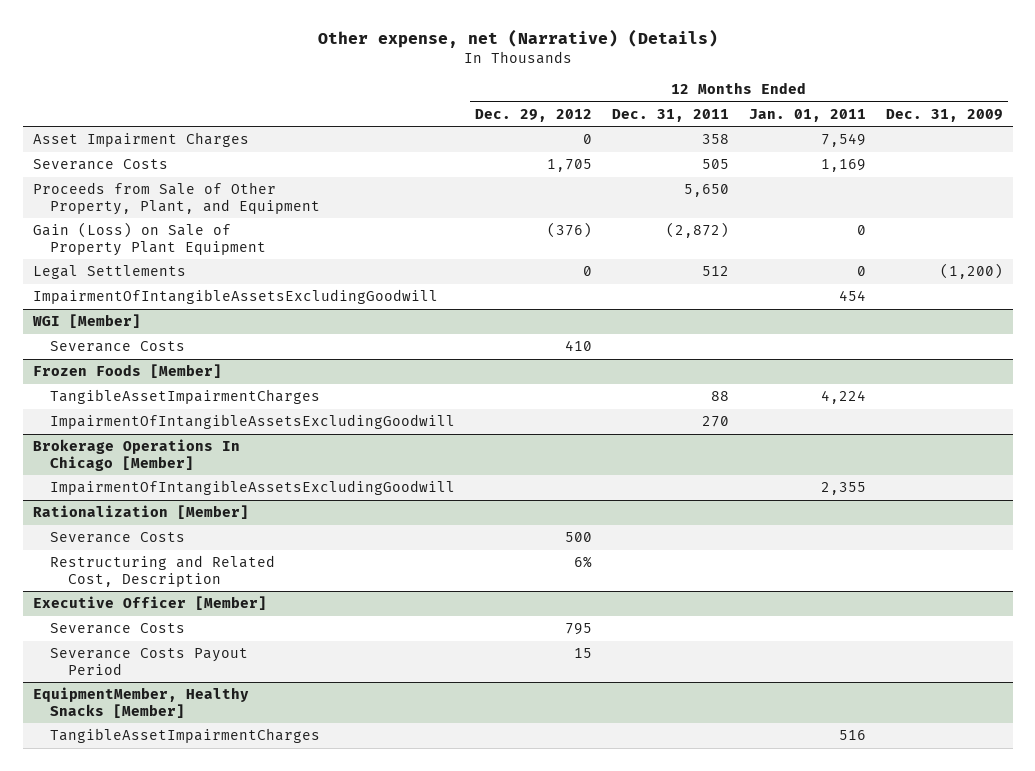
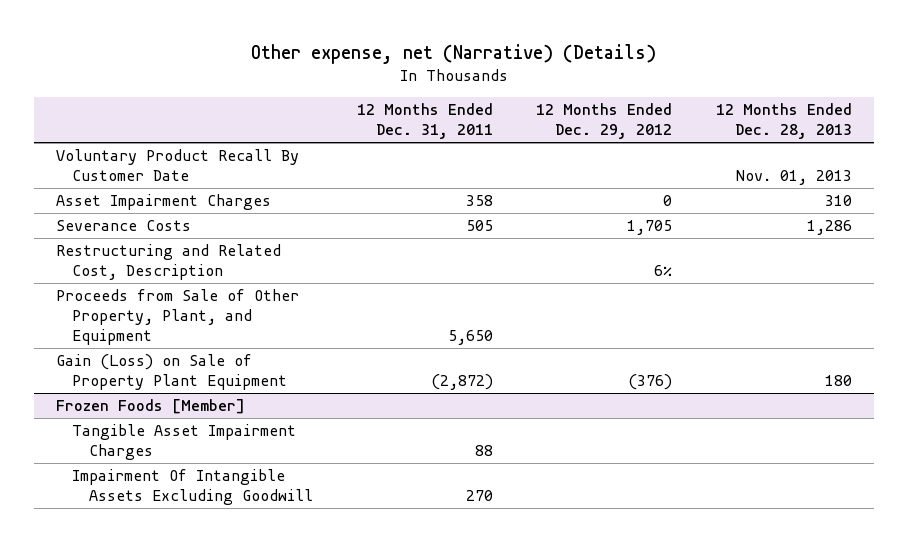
[748,108,866,122] Jan. 01, 2011 -> none
[885,108,1003,122] Dec. 31, 2009 -> none
none -> [715,103,852,140] 12 Months Ended Dec. 28, 2013
none -> [56,149,300,182] Voluntary Product Recall By Customer Date
none -> [56,244,282,281] Restructuring and Related Cost, Description
[32,265,186,280] Legal Settlements -> none
[32,289,438,305] ImpairmentOfIntangibleAssetsExcludingGoodwill -> none
[31,314,141,329] WGI [Member] -> none
[50,341,186,353] Severance Costs -> none
[32,439,240,471] Brokerage Operations In Chicago [Member] -> none
[50,480,456,496] ImpairmentOfIntangibleAssetsExcludingGoodwill -> none
[32,505,249,520] Rationalization [Member] -> none
[50,532,186,544] Severance Costs -> none
[50,555,276,587] Restructuring and Related Cost, Description -> none
[32,596,267,611] Executive Officer [Member] -> none
[50,623,186,635] Severance Costs -> none
[50,648,249,675] Severance Costs Payout Period -> none
[32,687,249,718] EquipmentMember, Healthy Snacks [Member] -> none
[50,728,321,744] TangibleAssetImpairmentCharges -> none
[50,389,321,405] TangibleAssetImpairmentCharges -> [72,424,297,461] Tangible Asset Impairment Charges
[50,414,456,430] ImpairmentOfIntangibleAssetsExcludingGoodwill -> [72,469,313,506] Impairment Of Intangible Assets Excluding Goodwill

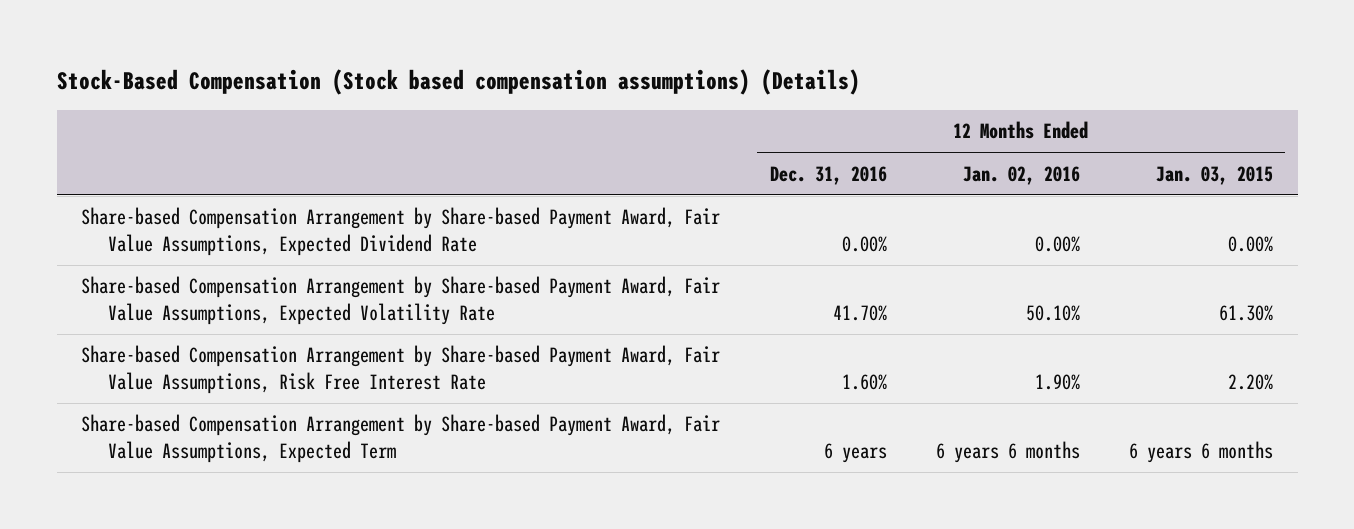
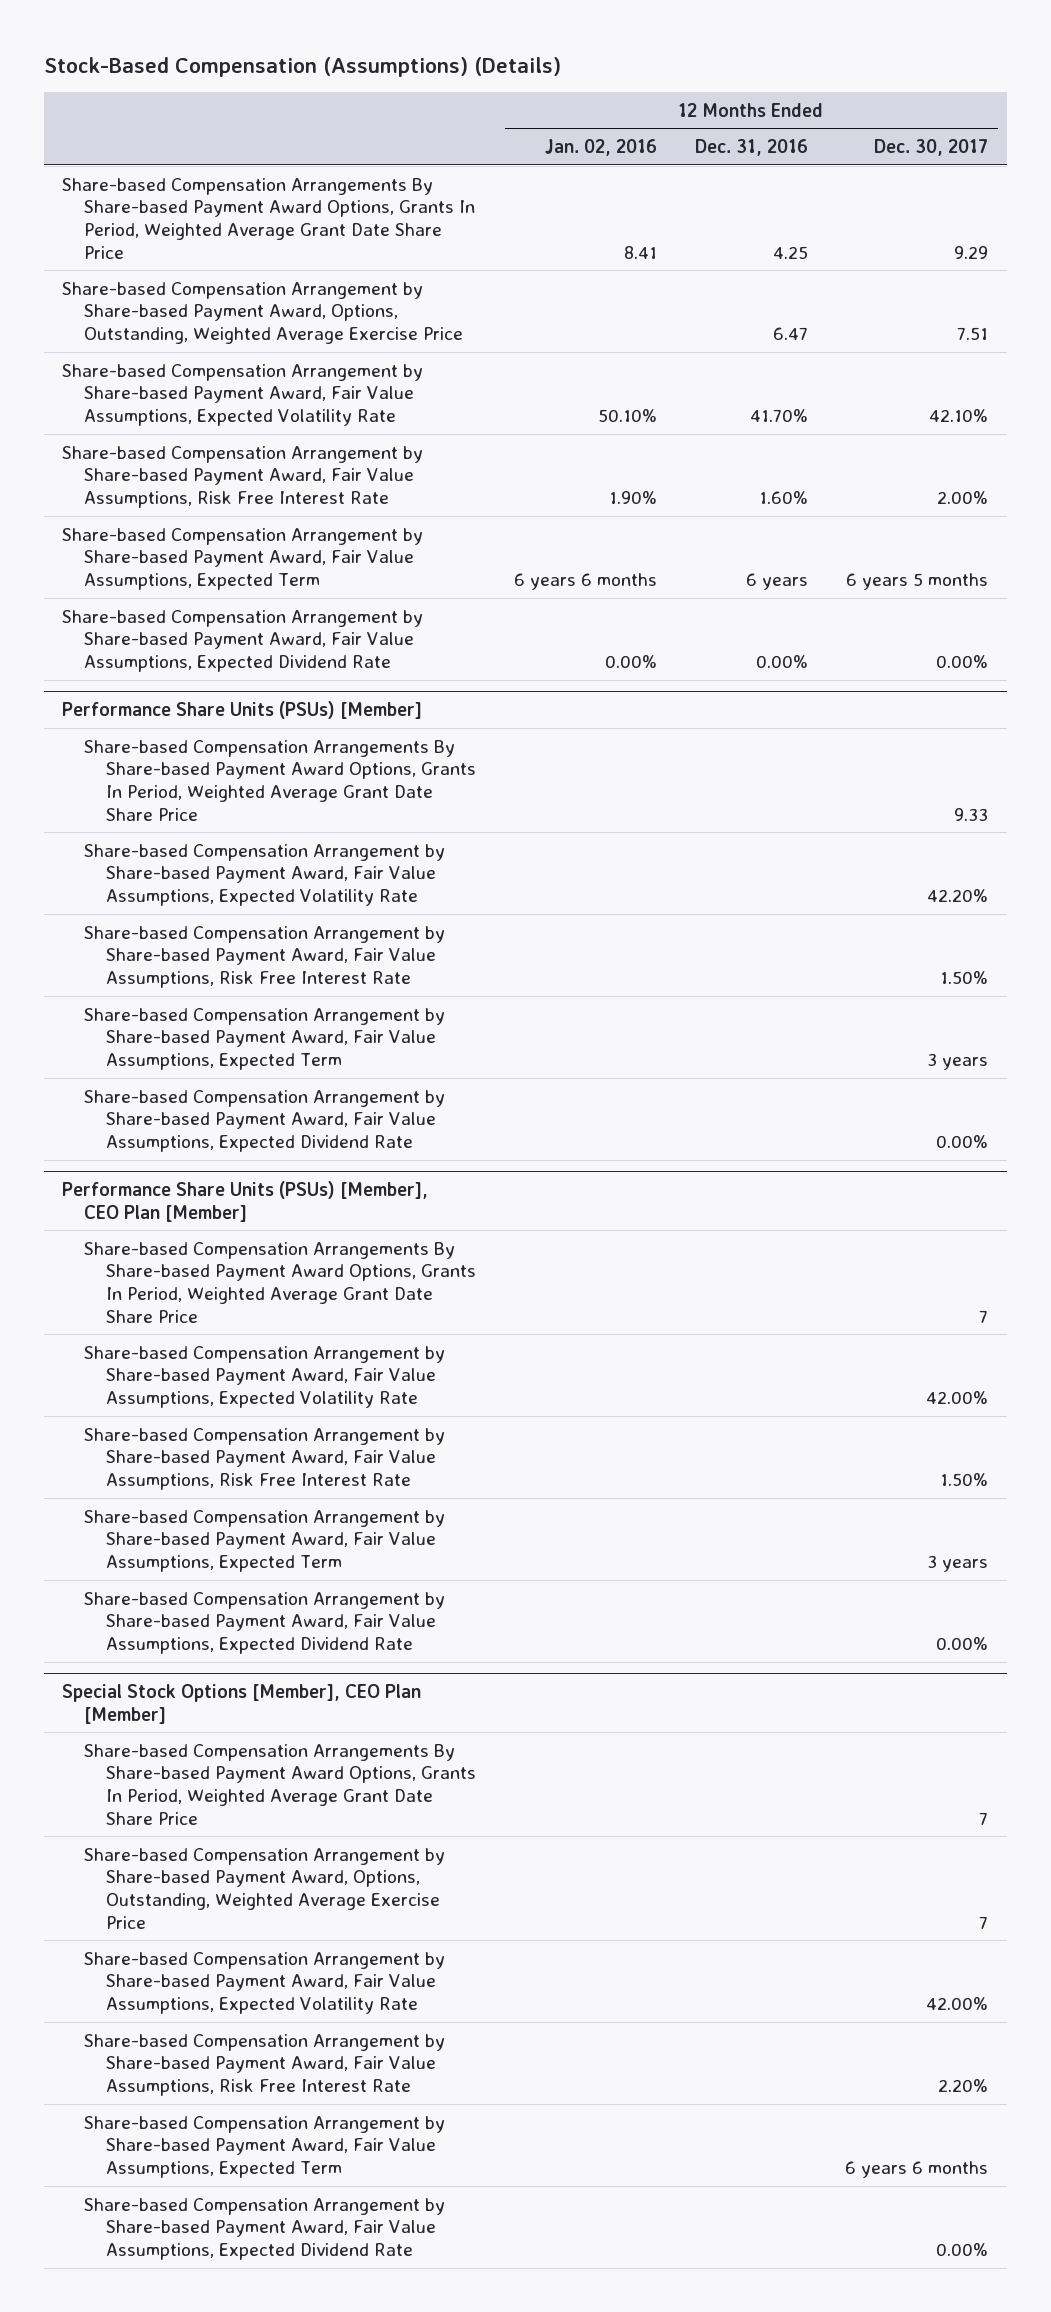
[56,68,860,95] Stock-Based Compensation (Stock based compensation assumptions) (Details) -> [43,57,561,78] Stock-Based Compensation (Assumptions) (Details)
[1155,165,1273,185] Jan. 03, 2015 -> none
none -> [874,139,989,157] Dec. 30, 2017
none -> [62,177,476,259] Share-based Compensation Arrangements By Share-based Payment Award Options, Grants In Period, Weighted Average Grant Date Share Price
none -> [62,281,464,344] Share-based Compensation Arrangement by Share-based Payment Award, Options, Outstanding, Weighted Average Exercise Price
[81,207,721,256] Share-based Compensation Arrangement by Share-based Payment Award, Fair Value Assumptions, Expected Dividend Rate -> [62,609,424,672] Share-based Compensation Arrangement by Share-based Payment Award, Fair Value Assumptions, Expected Dividend Rate
none -> [62,700,423,719] Performance Share Units (PSUs) [Member]
none -> [84,739,477,821] Share-based Compensation Arrangements By Share-based Payment Award Options, Grants In Period, Weighted Average Grant Date Share Price
none -> [84,843,446,906] Share-based Compensation Arrangement by Share-based Payment Award, Fair Value Assumptions, Expected Volatility Rate
none -> [84,925,446,988] Share-based Compensation Arrangement by Share-based Payment Award, Fair Value Assumptions, Risk Free Interest Rate
none -> [84,1007,446,1070] Share-based Compensation Arrangement by Share-based Payment Award, Fair Value Assumptions, Expected Term
none -> [84,1089,446,1152] Share-based Compensation Arrangement by Share-based Payment Award, Fair Value Assumptions, Expected Dividend Rate
none -> [62,1180,429,1222] Performance Share Units (PSUs) [Member], CEO Plan [Member]
none -> [84,1241,477,1323] Share-based Compensation Arrangements By Share-based Payment Award Options, Grants In Period, Weighted Average Grant Date Share Price
none -> [84,1345,446,1408] Share-based Compensation Arrangement by Share-based Payment Award, Fair Value Assumptions, Expected Volatility Rate
none -> [84,1427,446,1490] Share-based Compensation Arrangement by Share-based Payment Award, Fair Value Assumptions, Risk Free Interest Rate
none -> [84,1509,446,1572] Share-based Compensation Arrangement by Share-based Payment Award, Fair Value Assumptions, Expected Term
none -> [84,1591,446,1654] Share-based Compensation Arrangement by Share-based Payment Award, Fair Value Assumptions, Expected Dividend Rate
none -> [62,1683,422,1724] Special Stock Options [Member], CEO Plan [Member]
none -> [84,1743,477,1825] Share-based Compensation Arrangements By Share-based Payment Award Options, Grants In Period, Weighted Average Grant Date Share Price
none -> [84,1847,446,1929] Share-based Compensation Arrangement by Share-based Payment Award, Options, Outstanding, Weighted Average Exercise Price
none -> [84,1951,446,2014] Share-based Compensation Arrangement by Share-based Payment Award, Fair Value Assumptions, Expected Volatility Rate
none -> [84,2033,446,2096] Share-based Compensation Arrangement by Share-based Payment Award, Fair Value Assumptions, Risk Free Interest Rate
none -> [84,2115,446,2178] Share-based Compensation Arrangement by Share-based Payment Award, Fair Value Assumptions, Expected Term
none -> [84,2197,446,2260] Share-based Compensation Arrangement by Share-based Payment Award, Fair Value Assumptions, Expected Dividend Rate

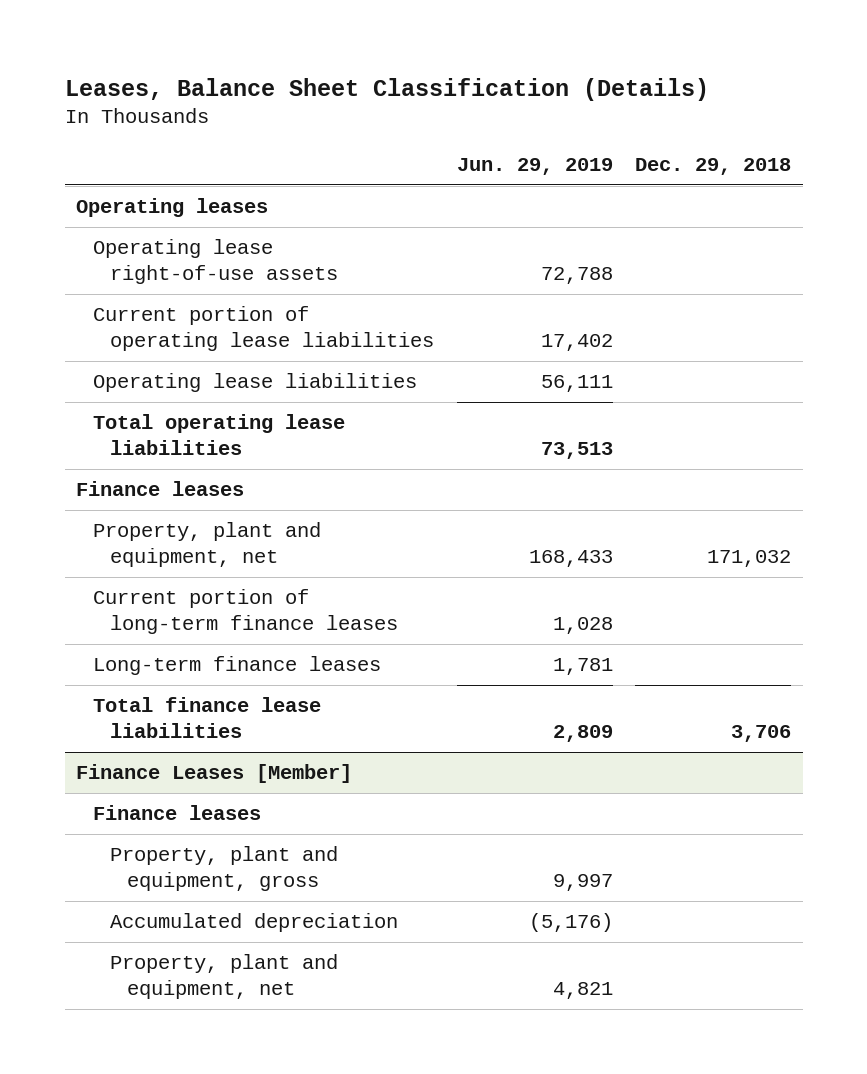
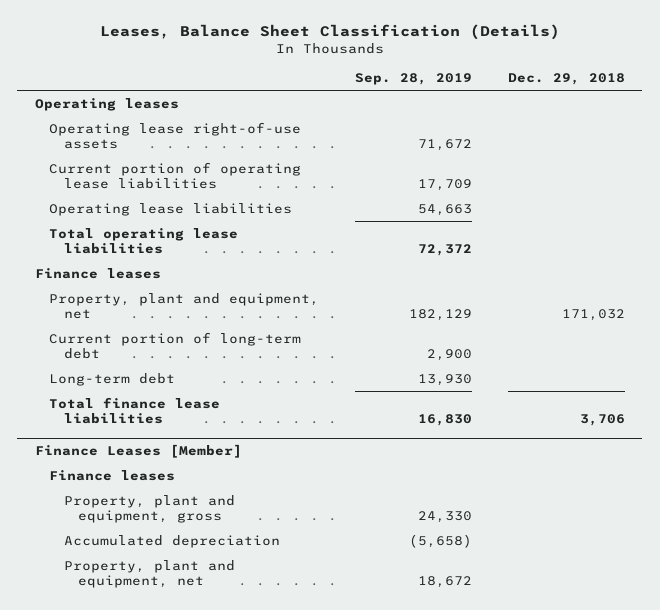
[456,158,613,176] Jun. 29, 2019 -> none
none -> [354,72,472,85] Sep. 28, 2019
[92,589,399,635] Current portion of long-term finance leases -> [49,331,302,360] Current portion of long-term debt
[92,656,381,676] Long-term finance leases -> [49,372,176,386] Long-term debt

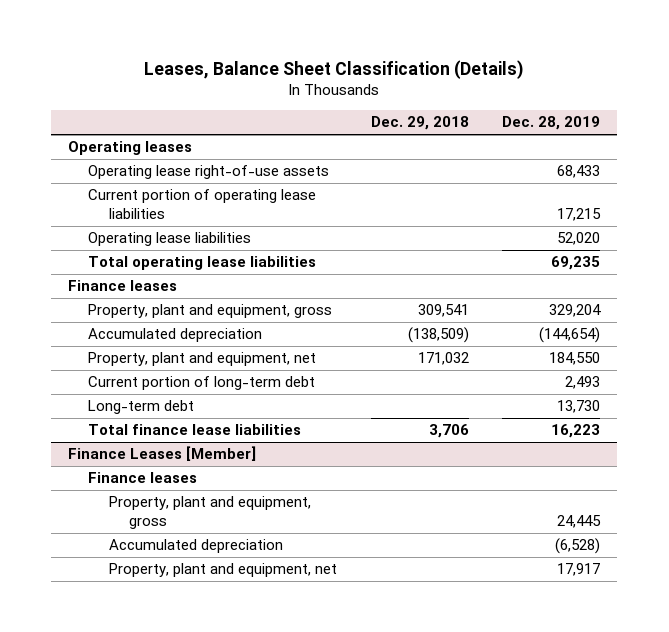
[354,72,472,85] Sep. 28, 2019 -> none
none -> [502,116,601,131] Dec. 28, 2019
none -> [88,304,333,319] Property, plant and equipment, gross
none -> [88,328,263,343] Accumulated depreciation

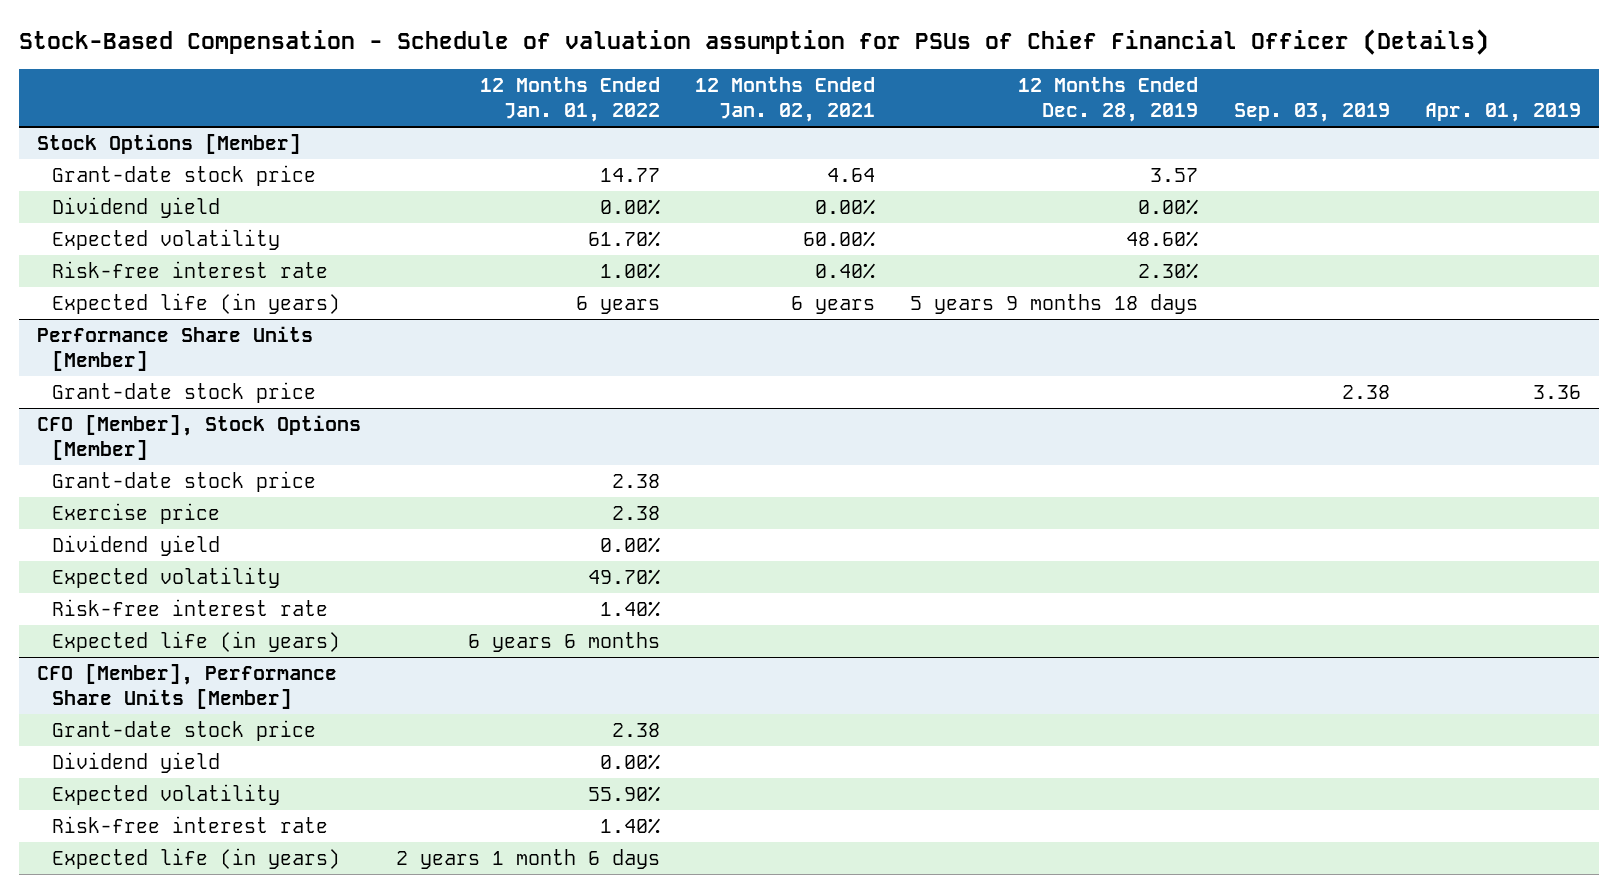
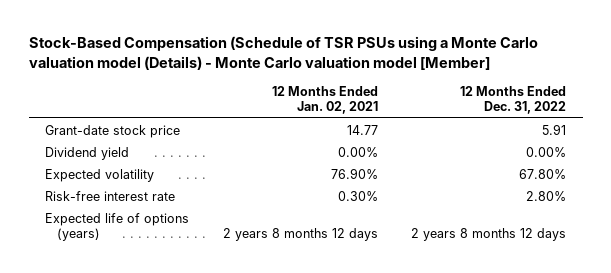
[18,29,1489,56] Stock-Based Compensation - Schedule of valuation assumption for PSUs of Chief Financial Officer (Details) -> [28,36,538,70] Stock-Based Compensation (Schedule of TSR PSUs using a Monte Carlo valuation model (Details) - Monte Carlo valuation model [Member]
[479,76,660,122] 12 Months Ended Jan. 01, 2022 -> none
[1018,76,1199,122] 12 Months Ended Dec. 28, 2019 -> none
[1233,102,1390,122] Sep. 03, 2019 -> none
[1425,102,1582,122] Apr. 01, 2019 -> none
none -> [459,86,566,115] 12 Months Ended Dec. 31, 2022
[36,134,301,155] Stock Options [Member] -> none
[52,165,317,187] Grant-date stock price -> none
[52,197,221,219] Dividend yield -> none
[52,229,281,251] Expected volatility -> none
[52,261,329,279] Risk-free interest rate -> none
[52,293,341,315] Expected life (in years) -> none
[36,326,313,371] Performance Share Units [Member] -> none
[52,382,317,404] Grant-date stock price -> none
[36,415,361,460] CFO [Member], Stock Options [Member] -> none
[52,471,317,493] Grant-date stock price -> none
[52,503,221,525] Exercise price -> none
[52,535,221,557] Dividend yield -> none
[52,567,281,589] Expected volatility -> none
[52,599,329,617] Risk-free interest rate -> none
[52,631,341,653] Expected life (in years) -> none
[36,664,337,709] CFO [Member], Performance Share Units [Member] -> none
[52,720,317,742] Grant-date stock price -> none
[52,752,221,774] Dividend yield -> none
[52,784,281,806] Expected volatility -> none
[52,816,329,834] Risk-free interest rate -> none
[52,848,341,870] Expected life (in years) -> none
none -> [45,124,181,138] Grant-date stock price
none -> [45,146,130,160] Dividend yield
none -> [45,168,155,182] Expected volatility
none -> [45,190,176,201] Risk-free interest rate
none -> [45,212,190,241] Expected life of options (years)

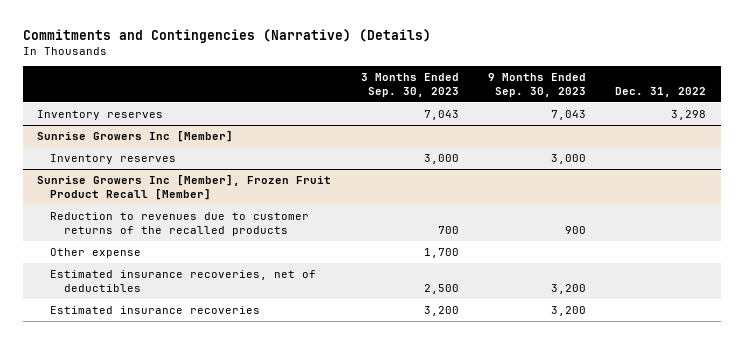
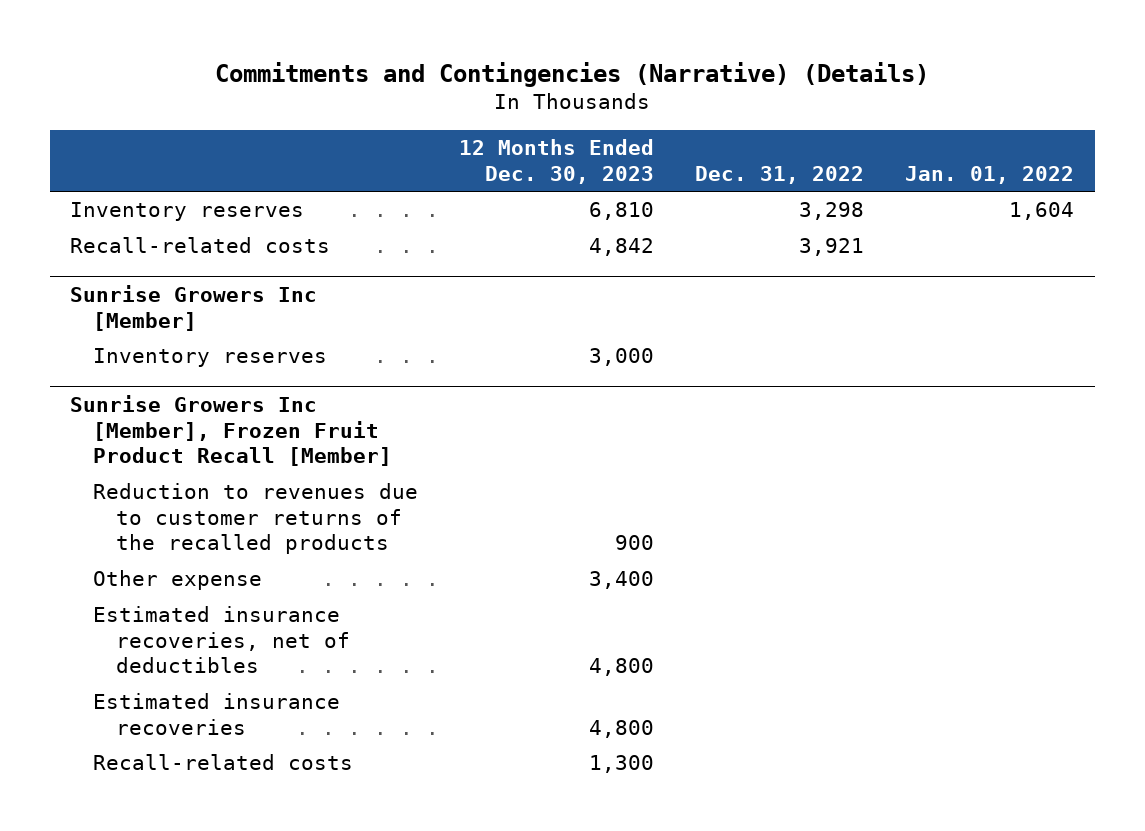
[360,72,459,97] 3 Months Ended Sep. 30, 2023 -> none
[487,72,586,97] 9 Months Ended Sep. 30, 2023 -> none
none -> [459,139,655,184] 12 Months Ended Dec. 30, 2023
none -> [905,165,1075,184] Jan. 01, 2022
none -> [70,237,331,254] Recall-related costs
none -> [93,754,354,771] Recall-related costs

